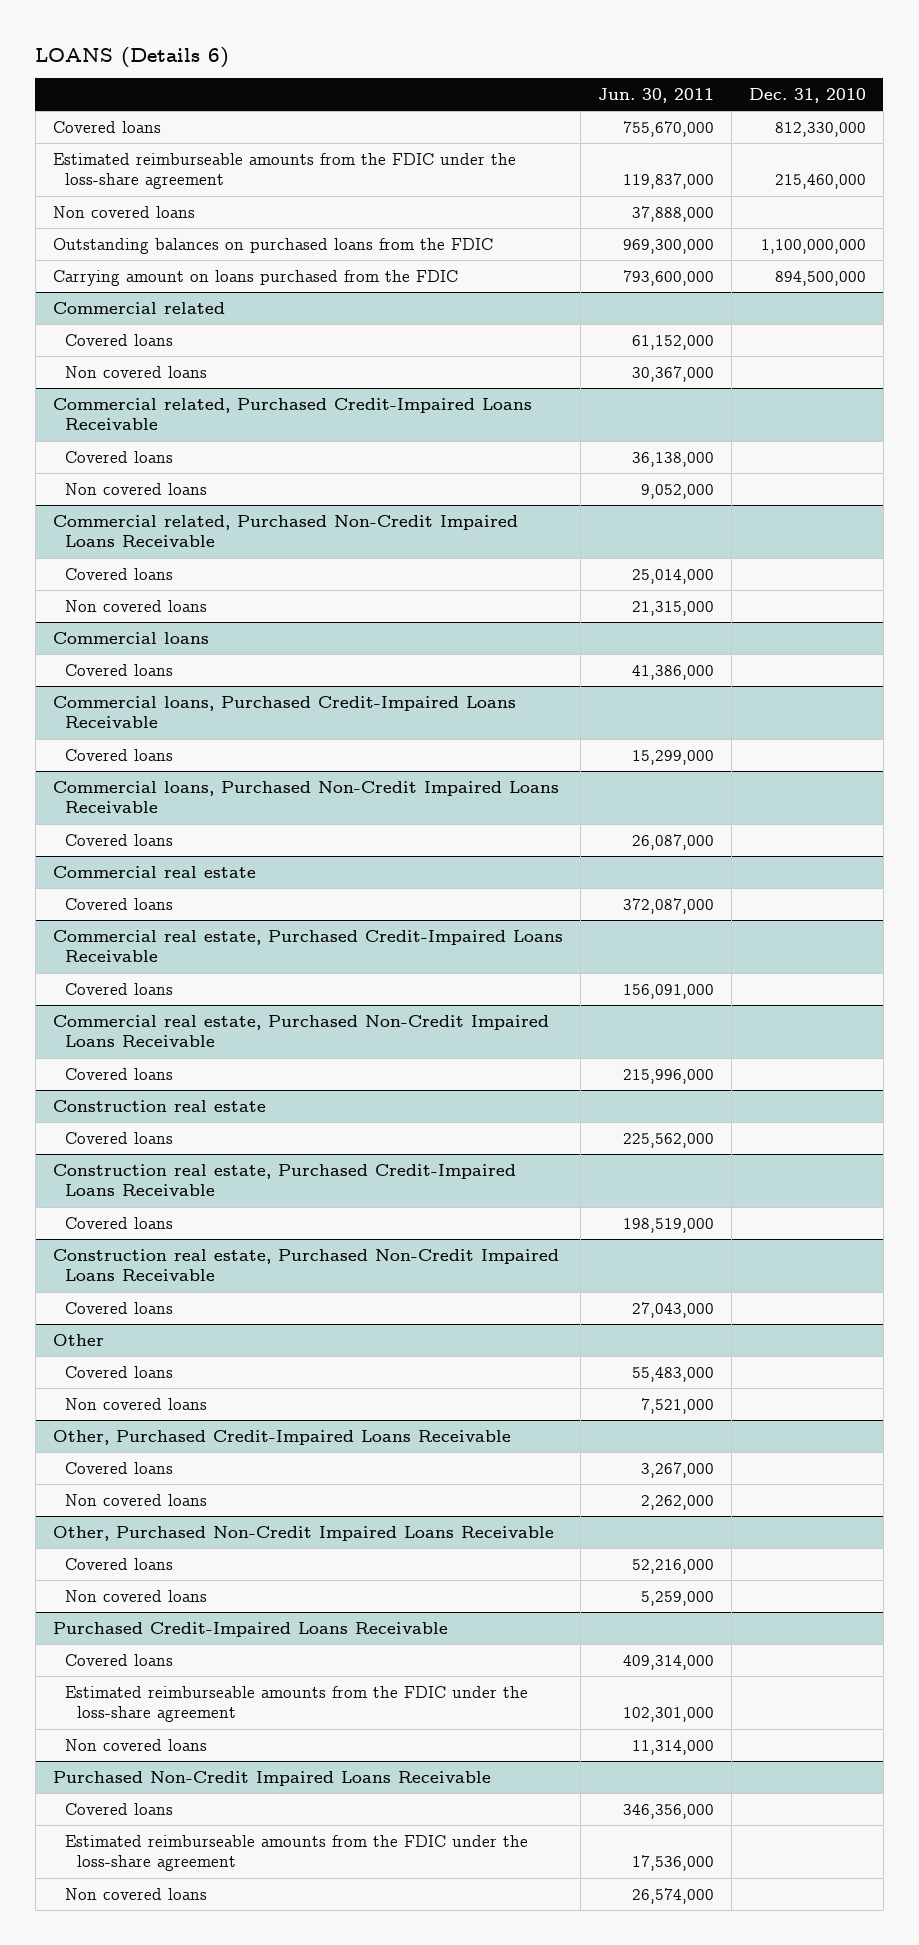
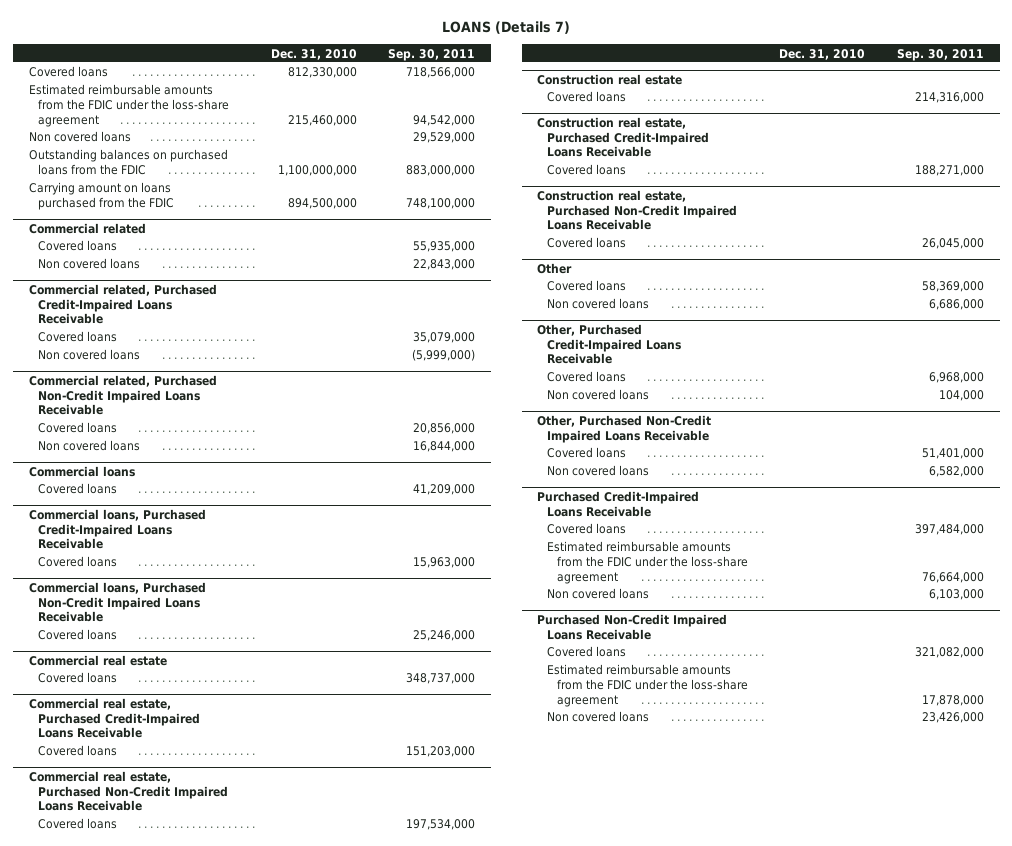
[35,46,230,68] LOANS (Details 6) -> [442,20,571,34] LOANS (Details 7)
[597,88,714,104] Jun. 30, 2011 -> none
none -> [388,48,476,61] Sep. 30, 2011
[52,152,516,190] Estimated reimburseable amounts from the FDIC under the loss-share agreement -> [28,84,230,127] Estimated reimbursable amounts from the FDIC under the loss-share agreement
[64,1685,528,1723] Estimated reimburseable amounts from the FDIC under the loss-share agreement -> [547,541,748,584] Estimated reimbursable amounts from the FDIC under the loss-share agreement
[64,1834,528,1872] Estimated reimburseable amounts from the FDIC under the loss-share agreement -> [547,664,748,707] Estimated reimbursable amounts from the FDIC under the loss-share agreement

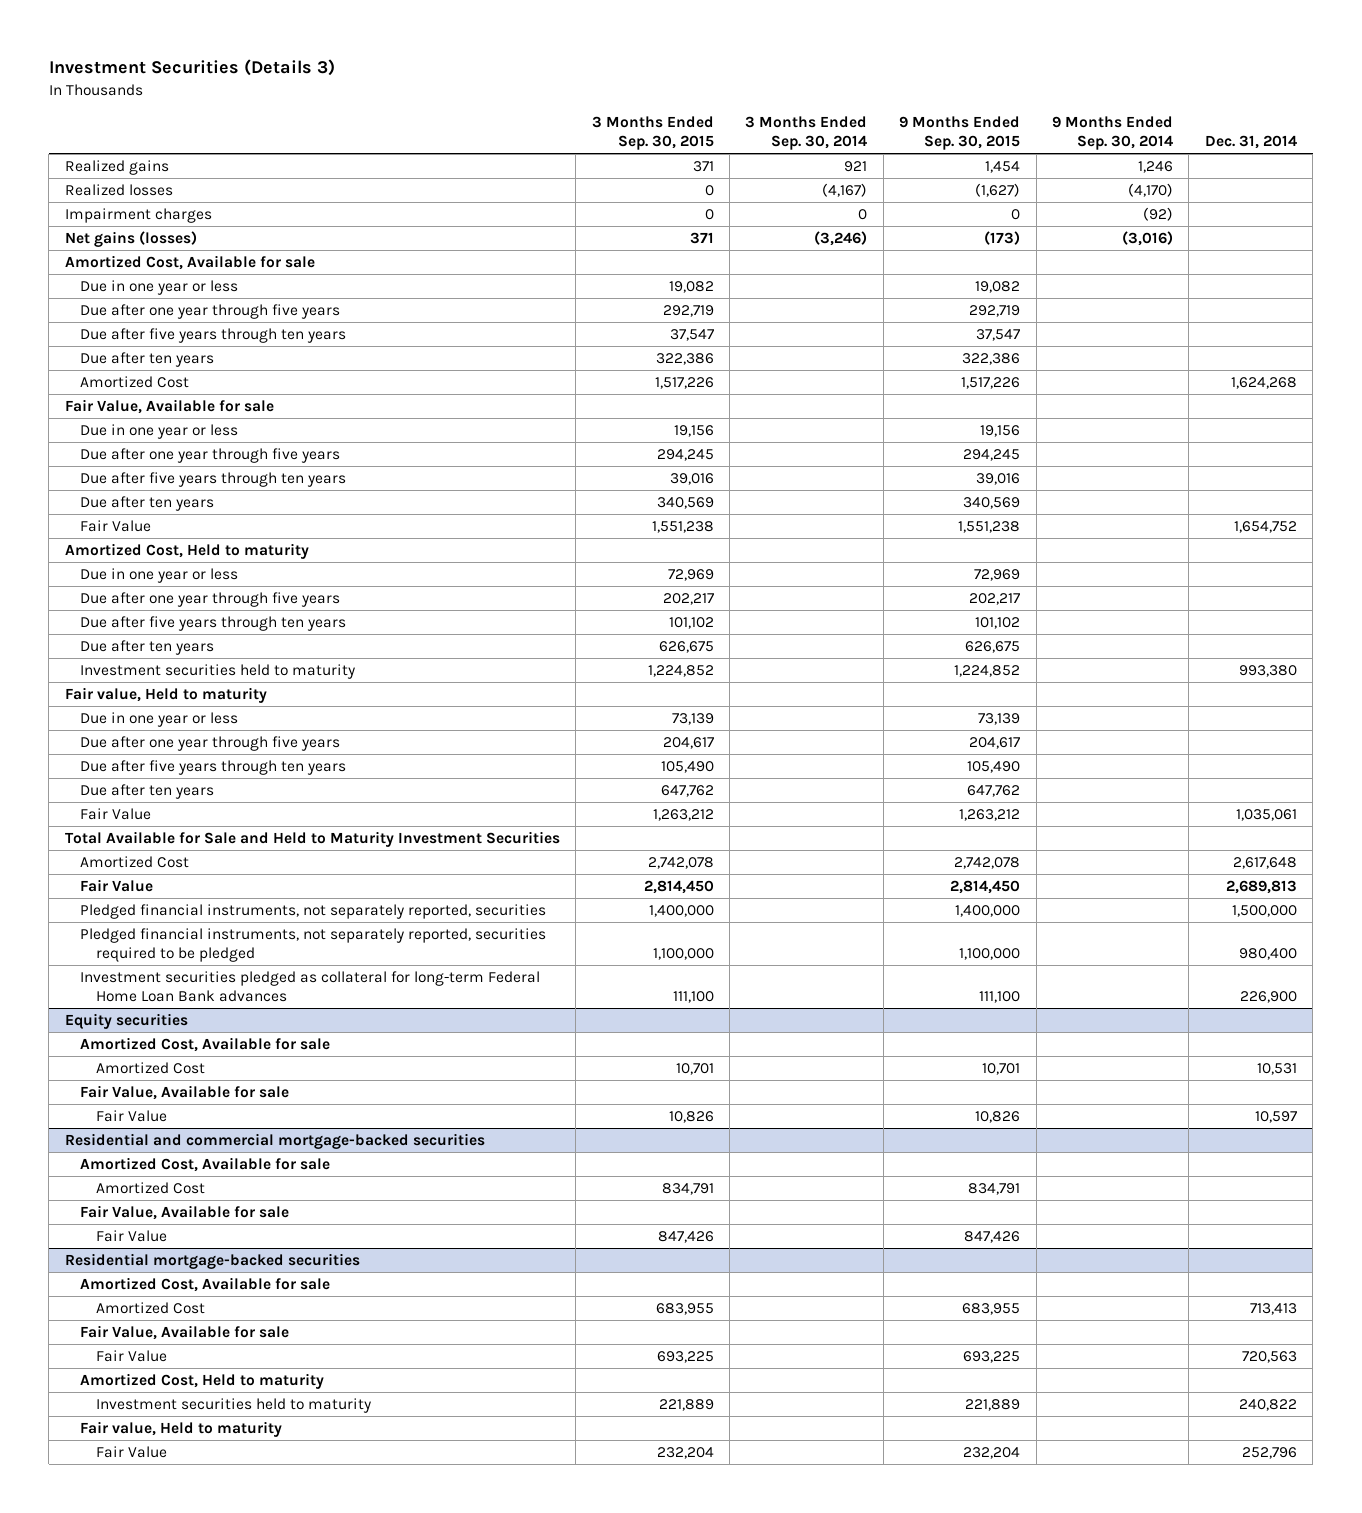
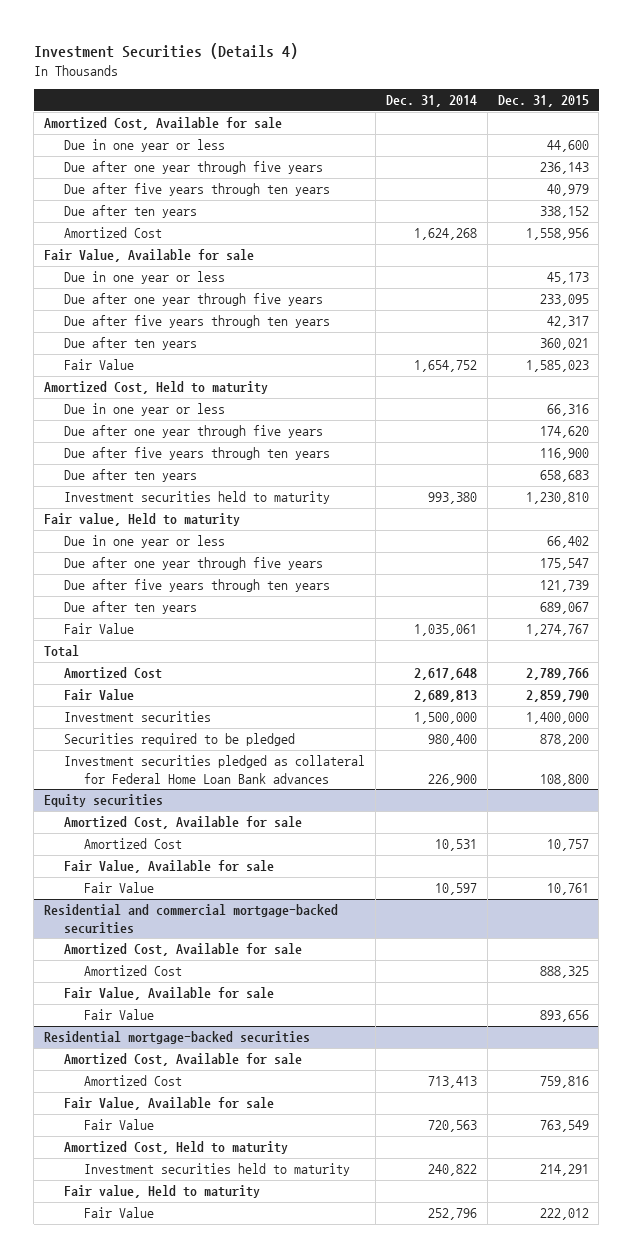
[48,59,335,77] Investment Securities (Details 3) -> [33,42,298,59] Investment Securities (Details 4)
[591,116,714,151] 3 Months Ended Sep. 30, 2015 -> none
[745,116,868,151] 3 Months Ended Sep. 30, 2014 -> none
[899,116,1021,151] 9 Months Ended Sep. 30, 2015 -> none
[1052,116,1174,151] 9 Months Ended Sep. 30, 2014 -> none
none -> [497,95,589,108] Dec. 31, 2015
[64,159,169,175] Realized gains -> none
[64,183,173,196] Realized losses -> none
[64,207,212,223] Impairment charges -> none
[64,230,197,247] Net gains (losses) -> none
[64,830,560,847] Total Available for Sale and Held to Maturity Investment Securities -> [44,645,80,658] Total
[80,903,547,919] Pledged financial instruments, not separately reported, securities -> [63,711,211,723] Investment securities
[80,927,547,962] Pledged financial instruments, not separately reported, securities required to be pledged -> [63,733,295,747] Securities required to be pledged
[80,970,541,1002] Investment securities pledged as collateral for long-term Federal Home Loan Bank advances -> [63,755,365,784] Investment securities pledged as collateral for Federal Home Loan Bank advances

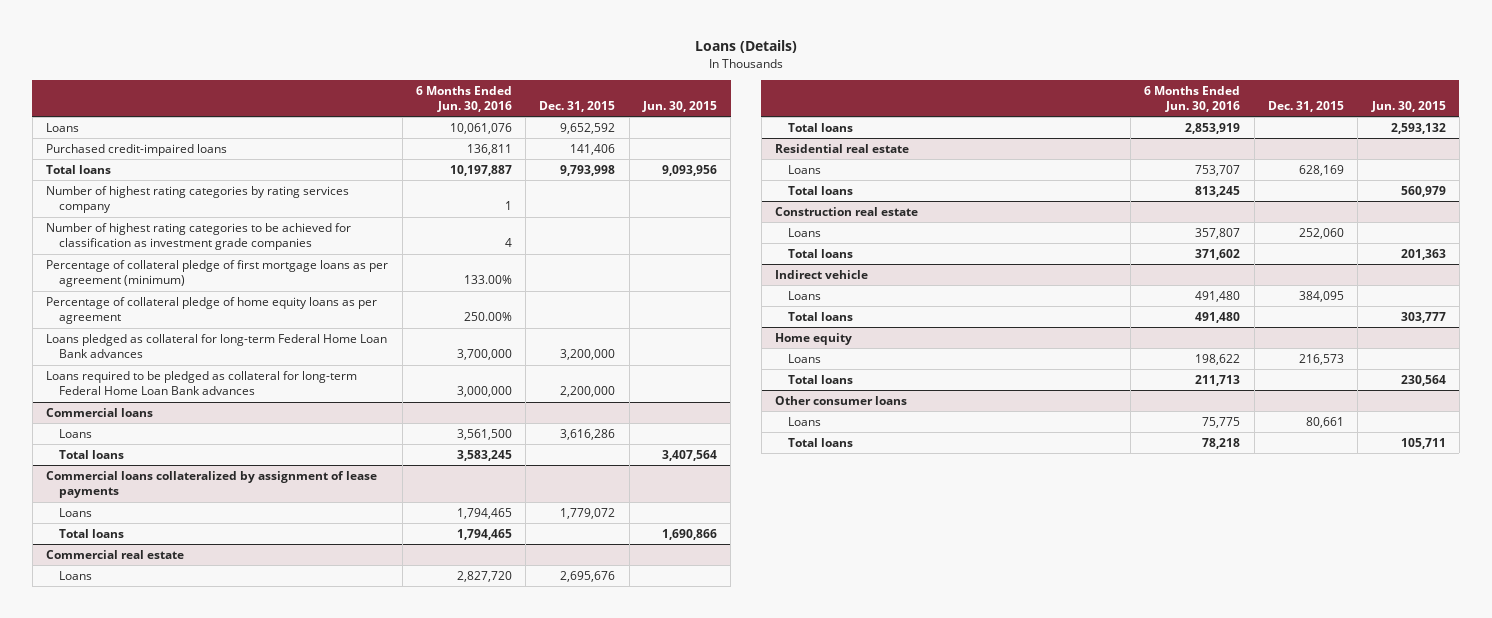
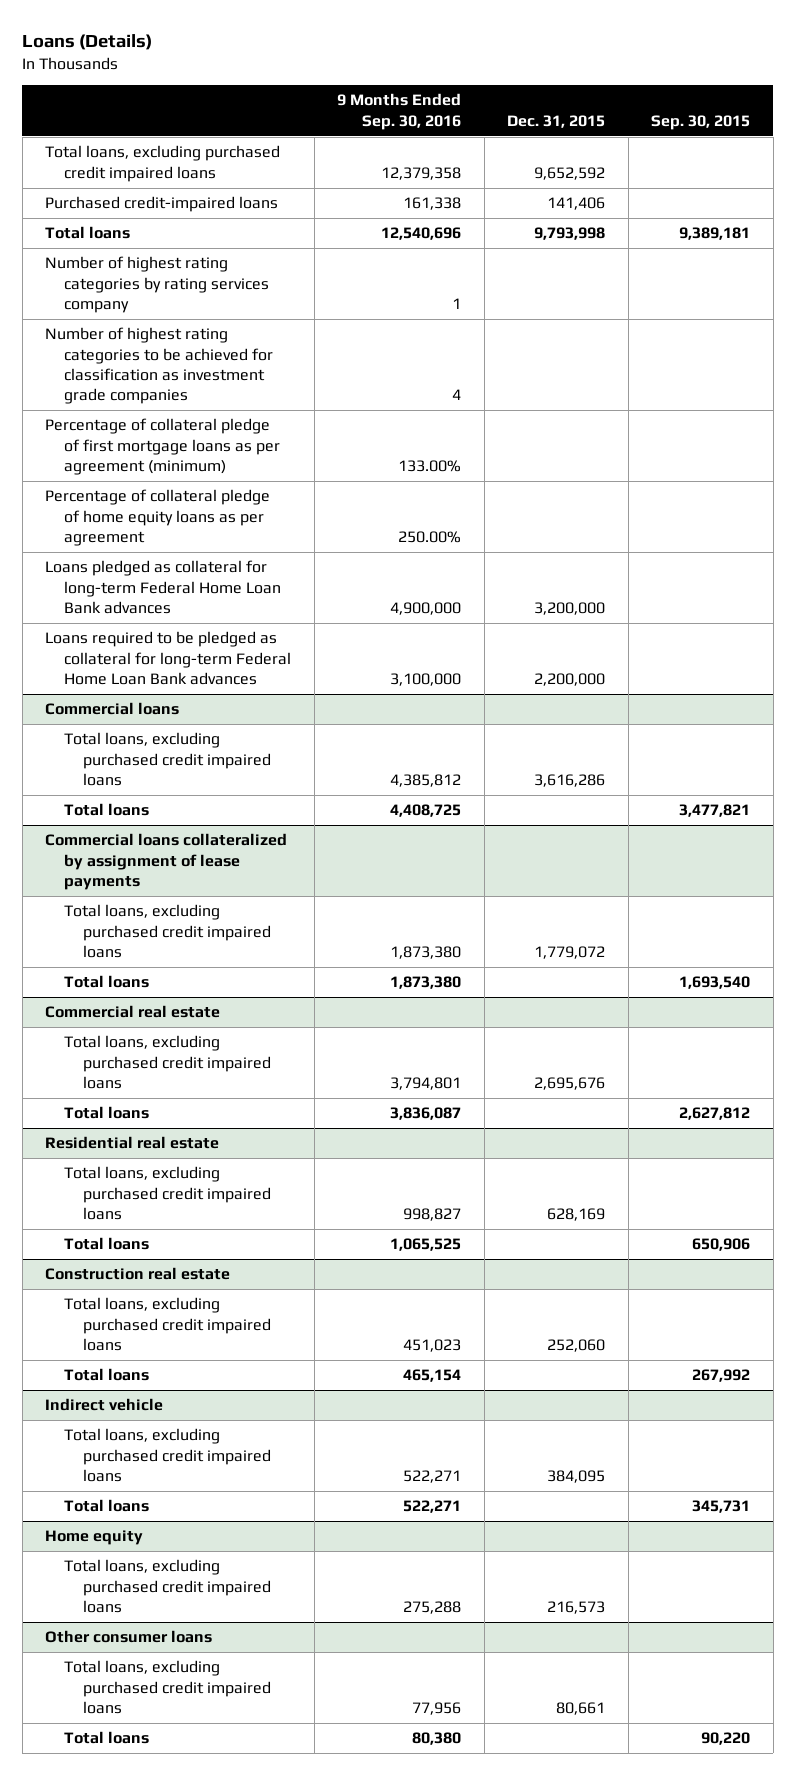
[415,85,512,113] 6 Months Ended Jun. 30, 2016 -> none
[641,101,717,113] Jun. 30, 2015 -> none
none -> [337,93,462,130] 9 Months Ended Sep. 30, 2016
none -> [651,114,751,130] Sep. 30, 2015
[46,122,80,132] Loans -> [45,145,281,182] Total loans, excluding purchased credit impaired loans
[59,428,93,438] Loans -> [64,732,272,787] Total loans, excluding purchased credit impaired loans
[59,507,93,517] Loans -> [64,904,272,959] Total loans, excluding purchased credit impaired loans
[59,570,93,580] Loans -> [64,1035,272,1090] Total loans, excluding purchased credit impaired loans
[787,164,821,174] Loans -> [64,1166,272,1221] Total loans, excluding purchased credit impaired loans
[787,227,821,237] Loans -> [64,1297,272,1352] Total loans, excluding purchased credit impaired loans
[787,290,821,300] Loans -> [64,1428,272,1483] Total loans, excluding purchased credit impaired loans
[787,374,853,384] Total loans -> none
[787,353,821,363] Loans -> [64,1559,272,1614] Total loans, excluding purchased credit impaired loans
[787,416,821,426] Loans -> [64,1660,272,1715] Total loans, excluding purchased credit impaired loans

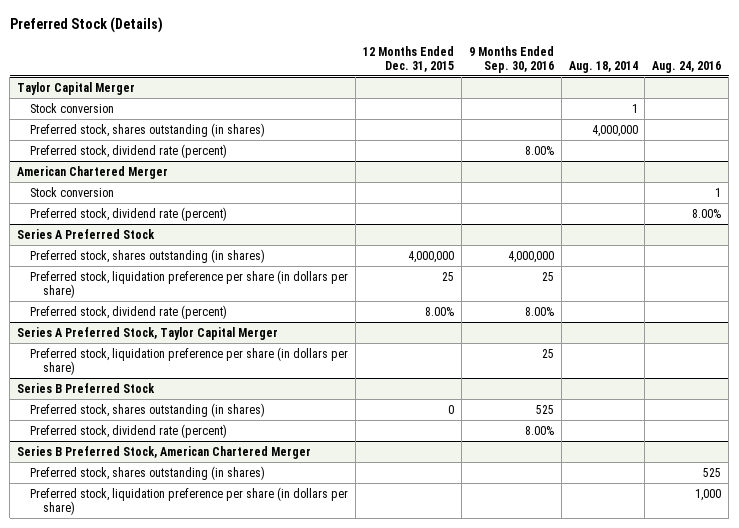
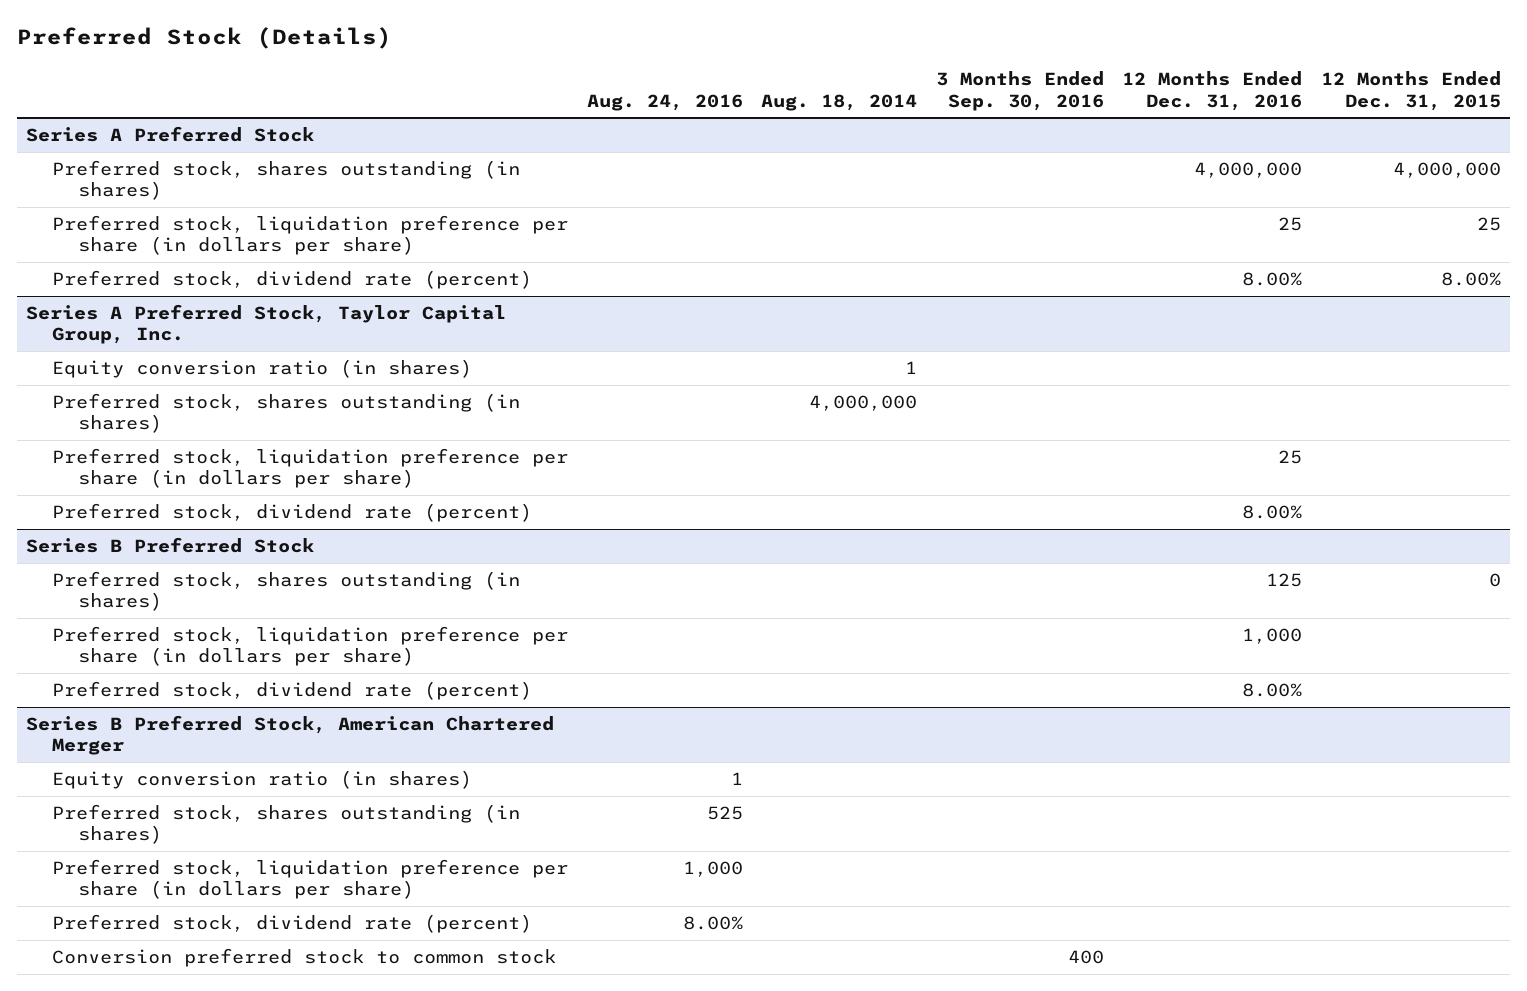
[468,45,554,73] 9 Months Ended Sep. 30, 2016 -> none
none -> [935,71,1104,111] 3 Months Ended Sep. 30, 2016
none -> [1122,71,1303,111] 12 Months Ended Dec. 31, 2016
[17,81,136,95] Taylor Capital Merger -> none
[30,102,115,113] Stock conversion -> none
[30,122,266,137] Preferred stock, shares outstanding (in shares) -> none
[30,143,228,158] Preferred stock, dividend rate (percent) -> none
[17,165,169,179] American Chartered Merger -> none
[30,186,115,197] Stock conversion -> none
[30,206,228,221] Preferred stock, dividend rate (percent) -> none
[17,326,279,340] Series A Preferred Stock, Taylor Capital Merger -> [26,304,507,345] Series A Preferred Stock, Taylor Capital Group, Inc.
none -> [52,359,473,379] Equity conversion ratio (in shares)
none -> [52,393,521,434] Preferred stock, shares outstanding (in shares)
none -> [52,503,533,523] Preferred stock, dividend rate (percent)
none -> [52,626,569,667] Preferred stock, liquidation preference per share (in dollars per share)
none -> [52,770,473,790] Equity conversion ratio (in shares)
none -> [52,914,533,934] Preferred stock, dividend rate (percent)
none -> [52,948,557,968] Conversion preferred stock to common stock

